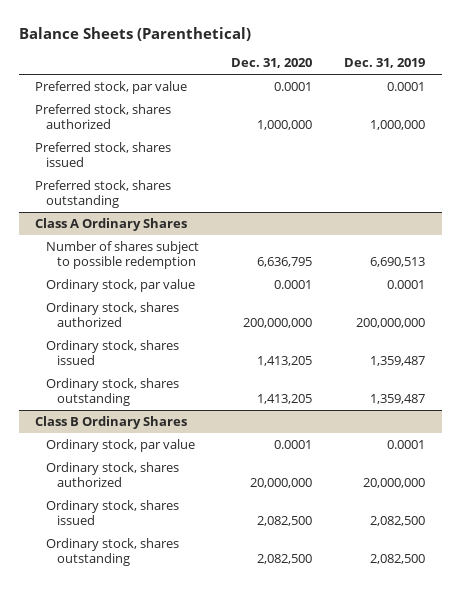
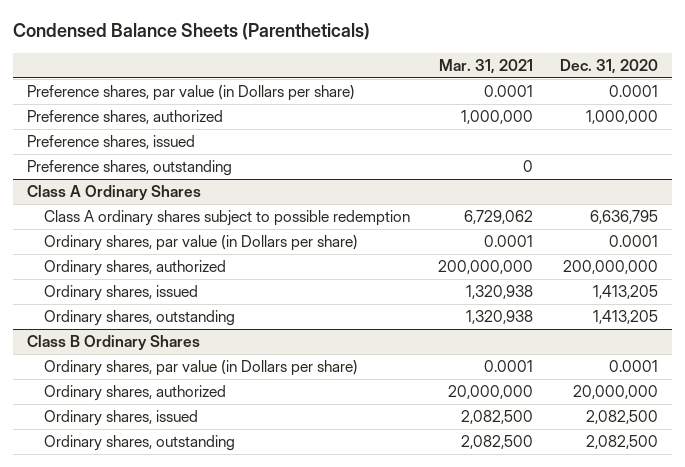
[19,26,252,41] Balance Sheets (Parenthetical) -> [13,23,371,41] Condensed Balance Sheets (Parentheticals)
[344,58,426,69] Dec. 31, 2019 -> none
none -> [438,59,533,75] Mar. 31, 2021
[35,179,172,208] Preferred stock, shares outstanding -> none
[35,80,188,94] Preferred stock, par value -> [27,85,356,102] Preference shares, par value (in Dollars per share)
[35,103,172,129] Preferred stock, shares authorized -> [27,110,224,125] Preference shares, authorized
[35,141,172,167] Preferred stock, shares issued -> [27,135,196,150] Preference shares, issued
none -> [27,160,233,177] Preference shares, outstanding
[46,240,200,269] Number of shares subject to possible redemption -> [44,210,411,227] Class A ordinary shares subject to possible redemption
[46,278,196,292] Ordinary stock, par value -> [44,235,359,252] Ordinary shares, par value (in Dollars per share)
[46,301,180,327] Ordinary stock, shares authorized -> [44,260,227,277] Ordinary shares, authorized
[46,339,180,365] Ordinary stock, shares issued -> [44,285,199,302] Ordinary shares, issued
[46,377,180,406] Ordinary stock, shares outstanding -> [44,310,236,327] Ordinary shares, outstanding
[46,438,196,452] Ordinary stock, par value -> [44,360,359,377] Ordinary shares, par value (in Dollars per share)
[46,461,180,487] Ordinary stock, shares authorized -> [44,385,227,402] Ordinary shares, authorized
[46,499,180,525] Ordinary stock, shares issued -> [44,410,199,427] Ordinary shares, issued
[46,537,180,566] Ordinary stock, shares outstanding -> [44,435,236,452] Ordinary shares, outstanding

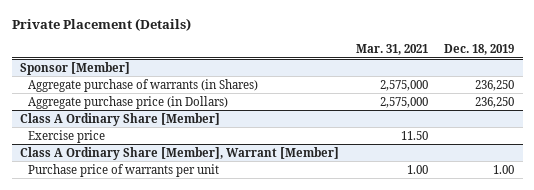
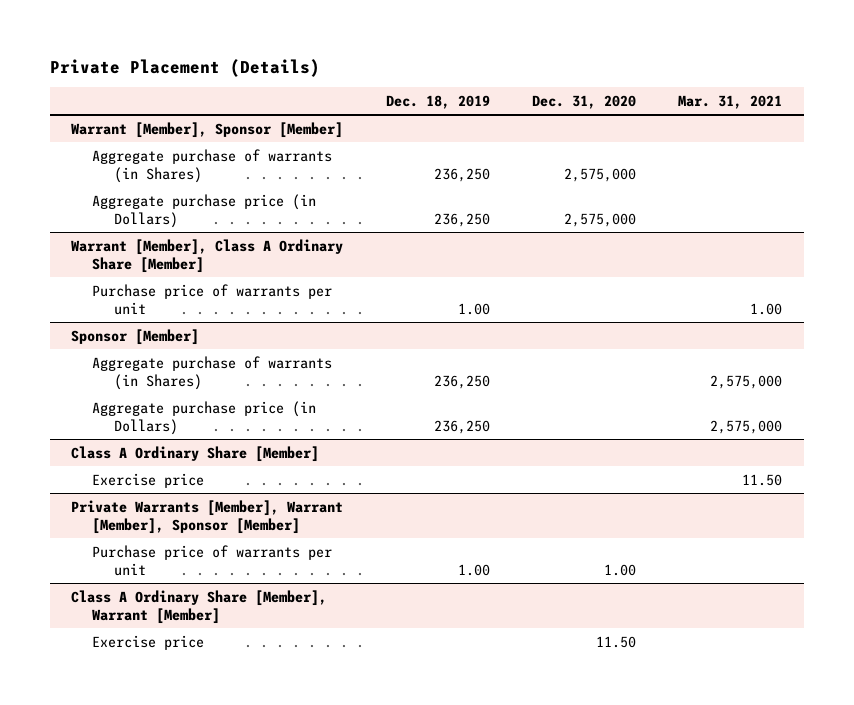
none -> [532,95,637,110] Dec. 31, 2020
none -> [71,121,344,138] Warrant [Member], Sponsor [Member]
none -> [92,148,333,183] Aggregate purchase of warrants (in Shares)
none -> [92,193,317,228] Aggregate purchase price (in Dollars)
none -> [71,238,344,273] Warrant [Member], Class A Ordinary Share [Member]
none -> [92,283,333,315] Purchase price of warrants per unit
none -> [71,499,344,534] Private Warrants [Member], Warrant [Member], Sponsor [Member]
none -> [92,544,333,576] Purchase price of warrants per unit
[28,163,220,177] Purchase price of warrants per unit -> none
none -> [92,634,205,650] Exercise price

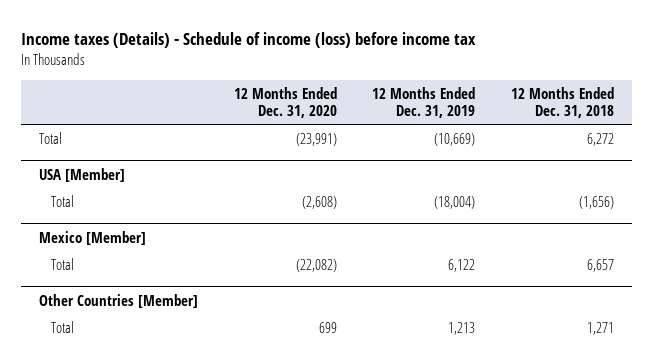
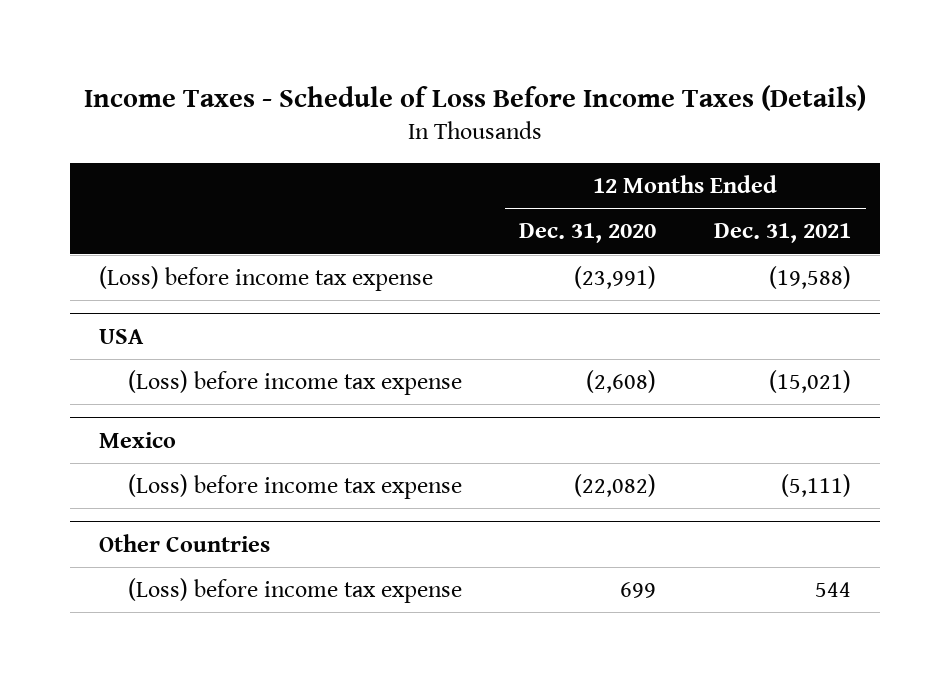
[21,31,477,48] Income taxes (Details) - Schedule of income (loss) before income tax -> [84,85,867,112] Income Taxes - Schedule of Loss Before Income Taxes (Details)
[372,86,476,118] 12 Months Ended Dec. 31, 2019 -> none
[510,86,614,118] 12 Months Ended Dec. 31, 2018 -> none
none -> [714,223,852,244] Dec. 31, 2021
[39,131,63,144] Total -> [99,266,434,292] (Loss) before income tax expense
[39,167,126,182] USA [Member] -> [99,328,145,344] USA
[50,194,74,207] Total -> [127,370,462,396] (Loss) before income tax expense
[39,230,147,245] Mexico [Member] -> [99,431,177,448] Mexico
[50,257,74,270] Total -> [127,474,462,500] (Loss) before income tax expense
[39,293,199,308] Other Countries [Member] -> [99,533,271,552] Other Countries
[50,320,74,333] Total -> [127,578,462,604] (Loss) before income tax expense

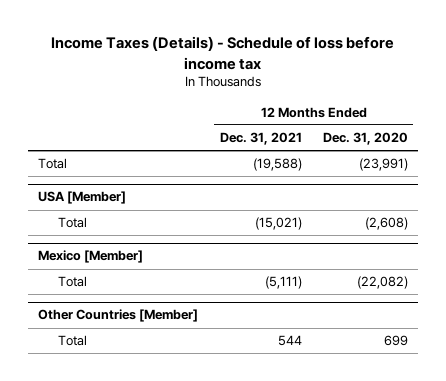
[84,85,867,112] Income Taxes - Schedule of Loss Before Income Taxes (Details) -> [51,36,395,70] Income Taxes (Details) - Schedule of loss before income tax
[99,266,434,292] (Loss) before income tax expense -> [38,158,68,170] Total
[99,328,145,344] USA -> [38,191,127,205] USA [Member]
[127,370,462,396] (Loss) before income tax expense -> [57,217,87,229] Total
[99,431,177,448] Mexico -> [38,250,144,264] Mexico [Member]
[127,474,462,500] (Loss) before income tax expense -> [57,276,87,288] Total
[99,533,271,552] Other Countries -> [38,309,199,323] Other Countries [Member]
[127,578,462,604] (Loss) before income tax expense -> [57,335,87,347] Total

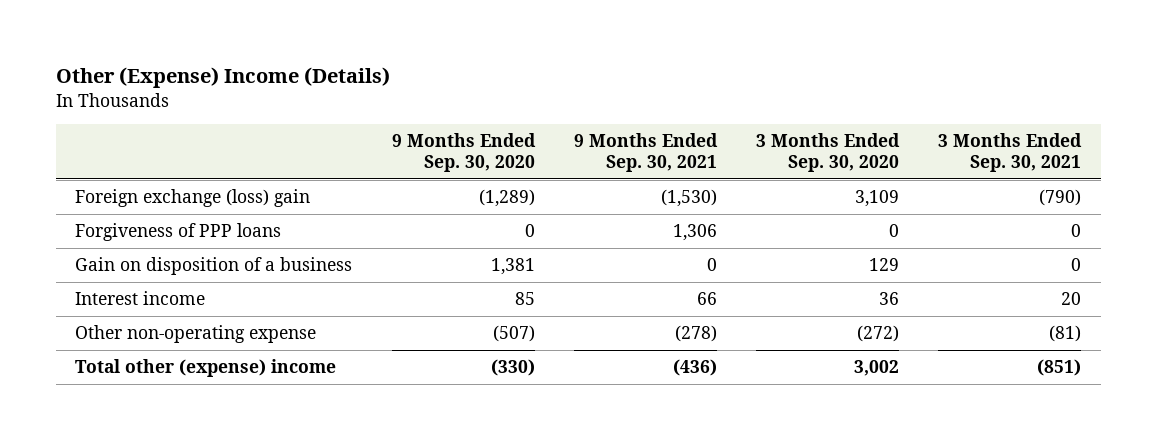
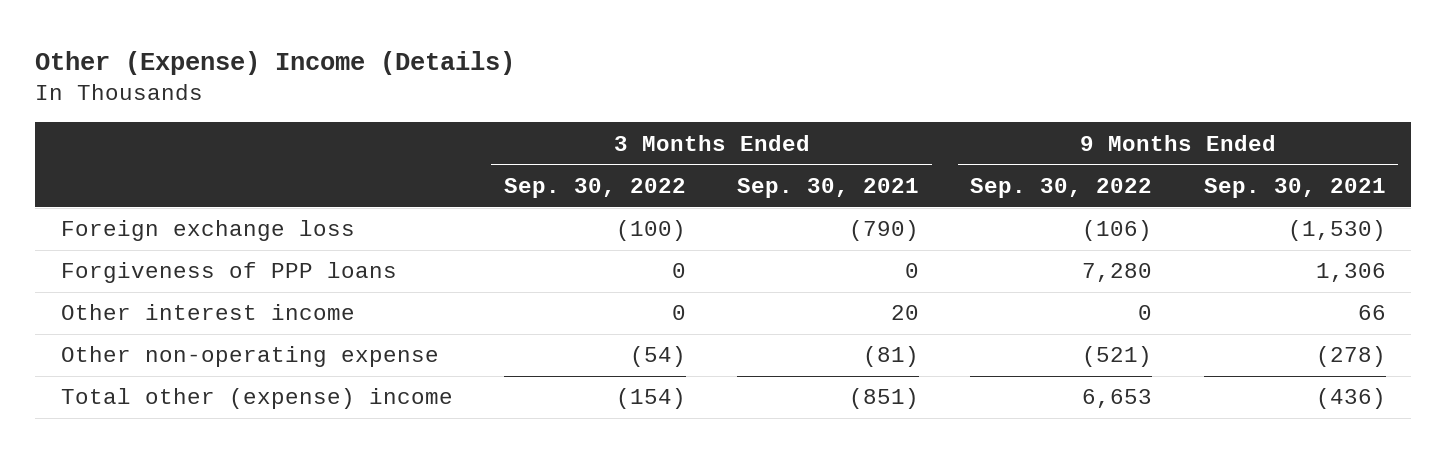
[391,133,536,173] 9 Months Ended Sep. 30, 2020 -> none
[756,133,901,173] 3 Months Ended Sep. 30, 2020 -> none
none -> [504,178,687,199] Sep. 30, 2022
none -> [970,178,1153,199] Sep. 30, 2022
[75,189,311,208] Foreign exchange (loss) gain -> [60,220,355,242] Foreign exchange loss
[75,257,353,276] Gain on disposition of a business -> none
[75,291,206,306] Interest income -> [60,304,355,321] Other interest income

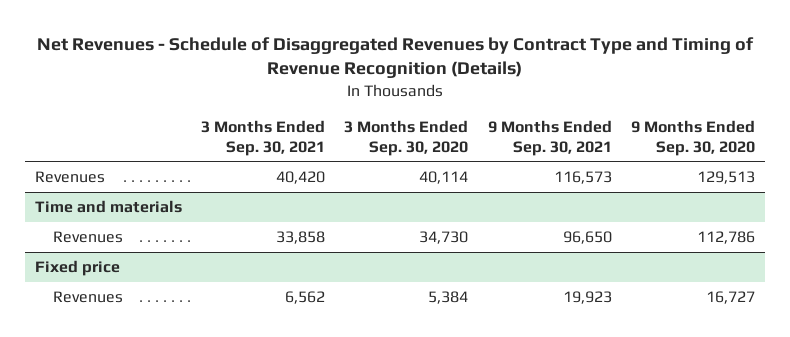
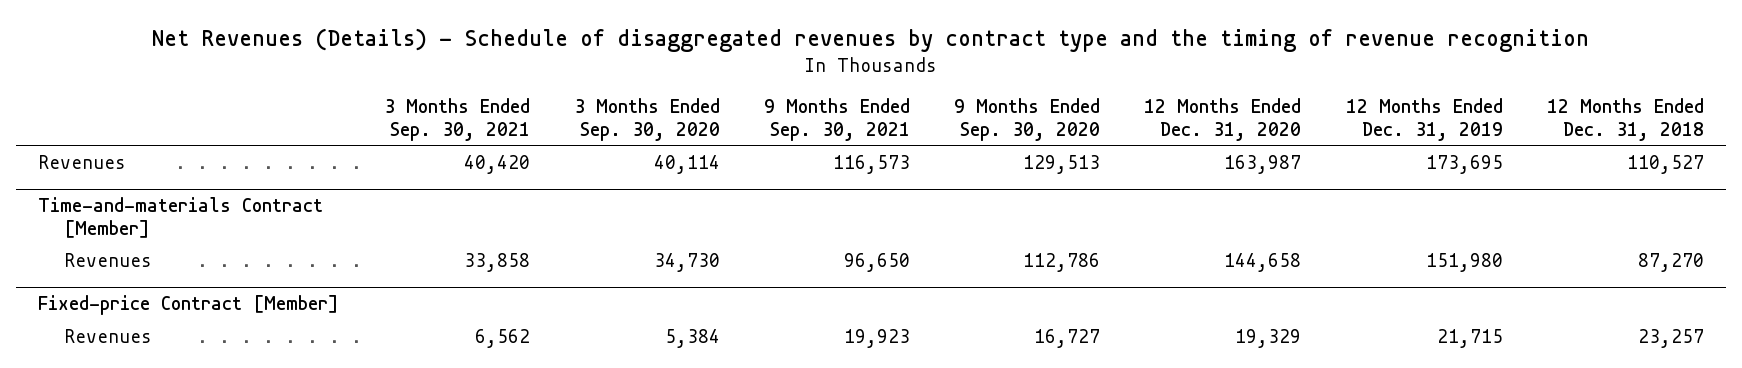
[36,36,754,79] Net Revenues - Schedule of Disaggregated Revenues by Contract Type and Timing of Revenue Recognition (Details) -> [152,27,1590,52] Net Revenues (Details) - Schedule of disaggregated revenues by contract type and the timing of revenue recognition
none -> [1144,98,1302,141] 12 Months Ended Dec. 31, 2020
none -> [1345,98,1503,141] 12 Months Ended Dec. 31, 2019
none -> [1546,98,1704,141] 12 Months Ended Dec. 31, 2018
[34,199,182,213] Time and materials -> [38,197,324,238] Time-and-materials Contract [Member]
[34,259,120,276] Fixed price -> [38,295,340,316] Fixed-price Contract [Member]

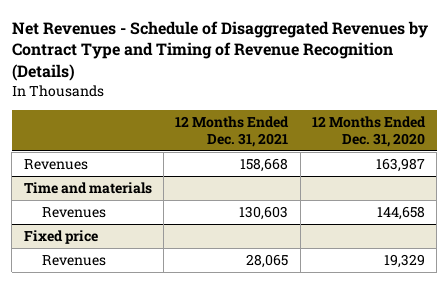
[152,27,1590,52] Net Revenues (Details) - Schedule of disaggregated revenues by contract type and the timing of revenue recognition -> [11,20,428,82] Net Revenues - Schedule of Disaggregated Revenues by Contract Type and Timing of Revenue Recognition (Details)
[383,98,530,141] 3 Months Ended Sep. 30, 2021 -> none
[573,98,720,141] 3 Months Ended Sep. 30, 2020 -> none
[763,98,910,141] 9 Months Ended Sep. 30, 2021 -> none
[954,98,1101,141] 9 Months Ended Sep. 30, 2020 -> none
[1345,98,1503,141] 12 Months Ended Dec. 31, 2019 -> none
[1546,98,1704,141] 12 Months Ended Dec. 31, 2018 -> none
none -> [175,116,290,147] 12 Months Ended Dec. 31, 2021
[38,197,324,238] Time-and-materials Contract [Member] -> [23,182,152,195] Time and materials
[38,295,340,316] Fixed-price Contract [Member] -> [23,230,98,245] Fixed price

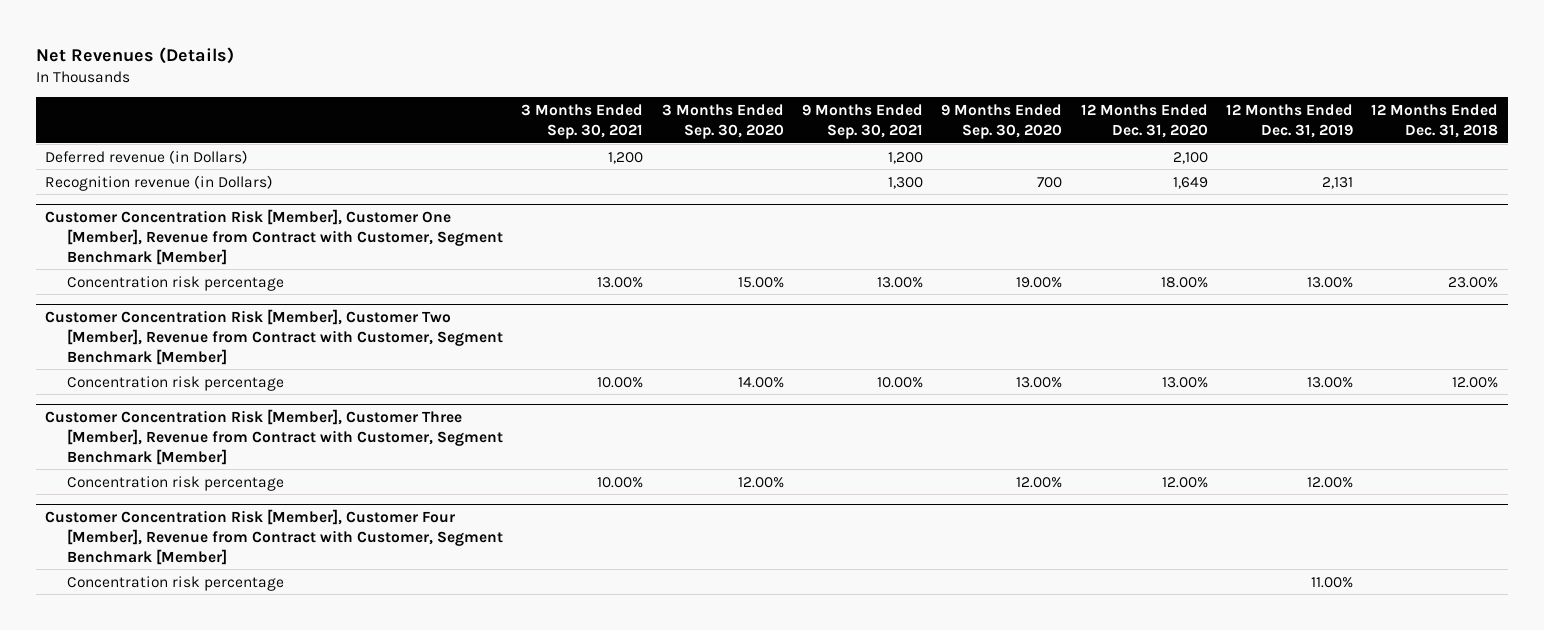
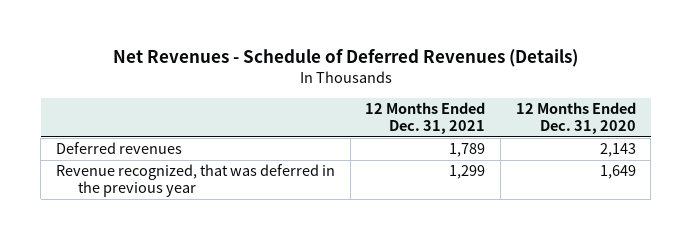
[36,46,235,64] Net Revenues (Details) -> [112,49,578,68] Net Revenues - Schedule of Deferred Revenues (Details)
[521,104,644,140] 3 Months Ended Sep. 30, 2021 -> none
[661,104,784,140] 3 Months Ended Sep. 30, 2020 -> none
[801,104,923,140] 9 Months Ended Sep. 30, 2021 -> none
[941,104,1063,140] 9 Months Ended Sep. 30, 2020 -> none
[1226,104,1354,139] 12 Months Ended Dec. 31, 2019 -> none
[1371,104,1499,139] 12 Months Ended Dec. 31, 2018 -> none
none -> [365,101,486,135] 12 Months Ended Dec. 31, 2021
[45,208,503,265] Customer Concentration Risk [Member], Customer One [Member], Revenue from Contract with Customer, Segment Benchmark [Member] -> none
[66,275,284,291] Concentration risk percentage -> none
[45,308,503,365] Customer Concentration Risk [Member], Customer Two [Member], Revenue from Contract with Customer, Segment Benchmark [Member] -> none
[66,375,284,391] Concentration risk percentage -> none
[45,408,503,465] Customer Concentration Risk [Member], Customer Three [Member], Revenue from Contract with Customer, Segment Benchmark [Member] -> none
[66,475,284,491] Concentration risk percentage -> none
[45,508,503,565] Customer Concentration Risk [Member], Customer Four [Member], Revenue from Contract with Customer, Segment Benchmark [Member] -> none
[66,575,284,591] Concentration risk percentage -> none
[45,149,249,164] Deferred revenue (in Dollars) -> [55,142,182,155] Deferred revenues
[1172,151,1208,164] 2,100 -> [599,143,636,158] 2,143
[45,174,274,191] Recognition revenue (in Dollars) -> [55,164,335,198] Revenue recognized, that was deferred in the previous year

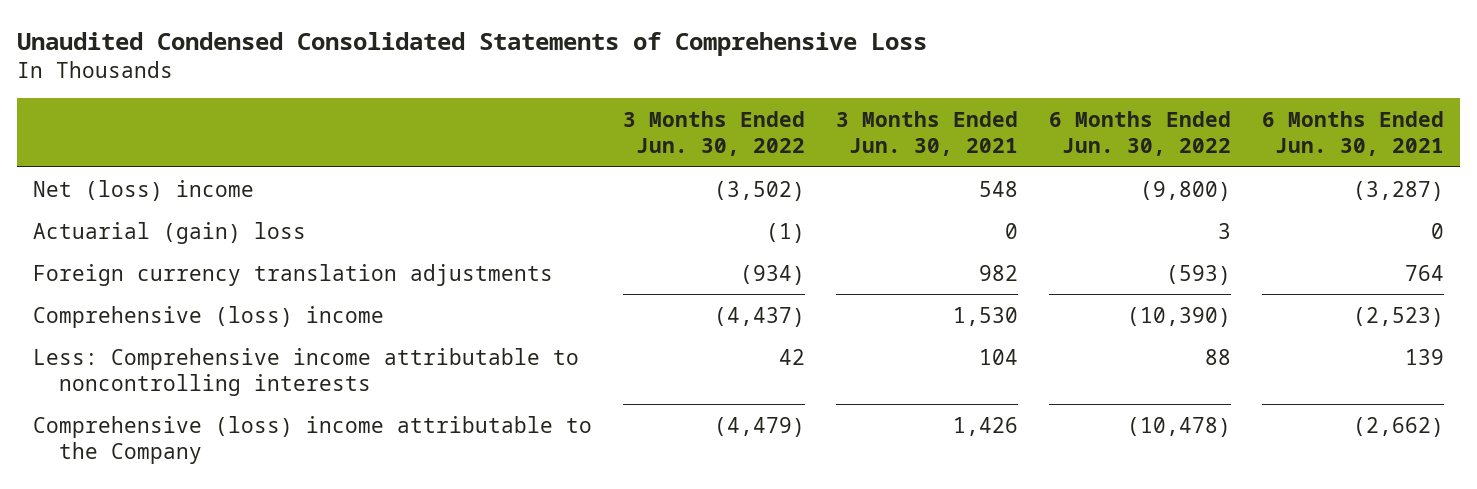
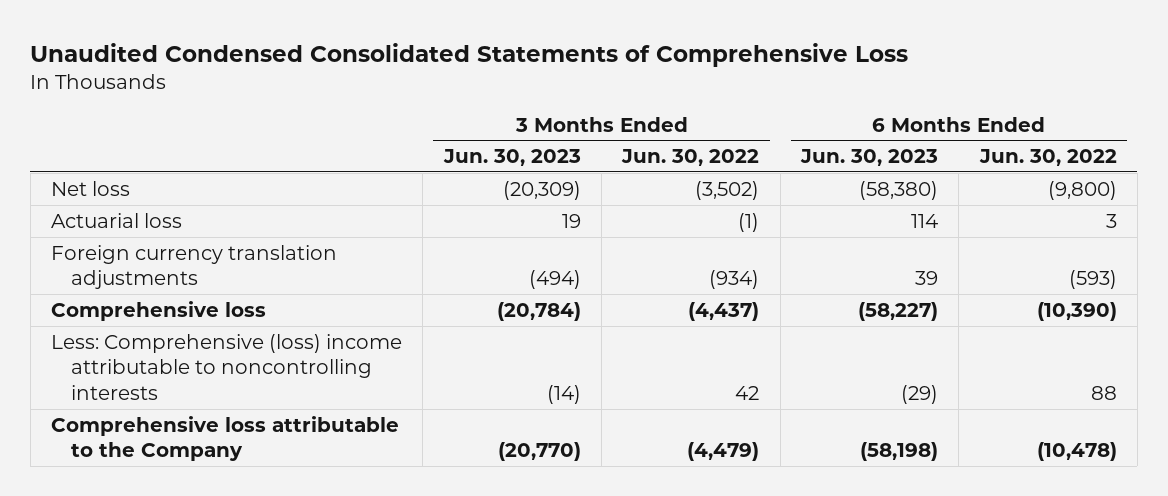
[835,111,1018,157] 3 Months Ended Jun. 30, 2021 -> none
[1262,111,1445,157] 6 Months Ended Jun. 30, 2021 -> none
none -> [442,149,581,167] Jun. 30, 2023
none -> [800,149,939,167] Jun. 30, 2023
[32,179,254,201] Net (loss) income -> [51,180,131,196] Net loss
[32,221,306,244] Actuarial (gain) loss -> [51,212,183,228] Actuarial loss
[32,305,384,328] Comprehensive (loss) income -> [51,300,267,321] Comprehensive loss
[32,347,579,396] Less: Comprehensive income attributable to noncontrolling interests -> [51,333,403,401] Less: Comprehensive (loss) income attributable to noncontrolling interests
[32,415,592,464] Comprehensive (loss) income attributable to the Company -> [51,415,400,462] Comprehensive loss attributable to the Company

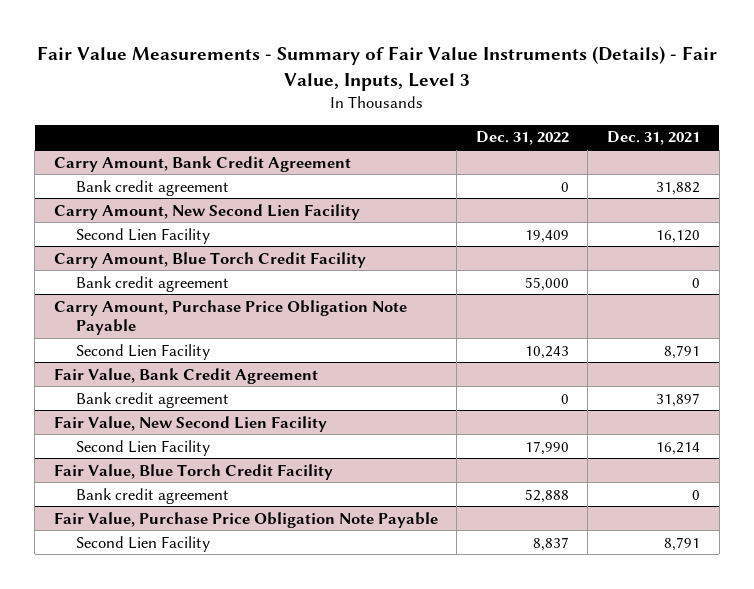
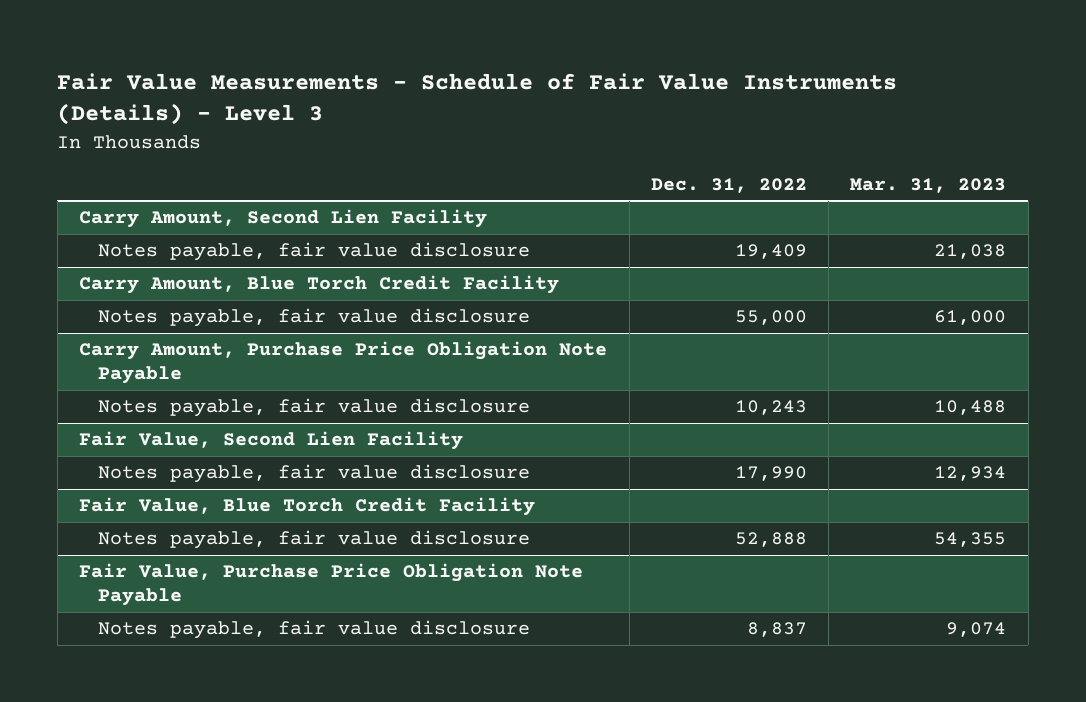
[36,46,717,91] Fair Value Measurements - Summary of Fair Value Instruments (Details) - Fair Value, Inputs, Level 3 -> [57,72,898,126] Fair Value Measurements - Schedule of Fair Value Instruments (Details) - Level 3
[606,131,700,146] Dec. 31, 2021 -> none
none -> [850,177,1007,193] Mar. 31, 2023
[53,155,351,172] Carry Amount, Bank Credit Agreement -> none
[75,179,229,196] Bank credit agreement -> none
[53,203,360,220] Carry Amount, New Second Lien Facility -> [79,209,488,229] Carry Amount, Second Lien Facility
[75,227,210,244] Second Lien Facility -> [97,242,530,262] Notes payable, fair value disclosure
[75,275,229,292] Bank credit agreement -> none
none -> [97,308,530,328] Notes payable, fair value disclosure
[53,367,318,384] Fair Value, Bank Credit Agreement -> none
[75,391,229,408] Bank credit agreement -> none
[75,343,210,360] Second Lien Facility -> [97,398,530,418] Notes payable, fair value disclosure
[53,415,327,432] Fair Value, New Second Lien Facility -> [79,431,464,451] Fair Value, Second Lien Facility
[75,439,210,456] Second Lien Facility -> [97,464,530,484] Notes payable, fair value disclosure
[75,487,229,504] Bank credit agreement -> [97,530,530,550] Notes payable, fair value disclosure
[75,535,210,552] Second Lien Facility -> [97,620,530,640] Notes payable, fair value disclosure

